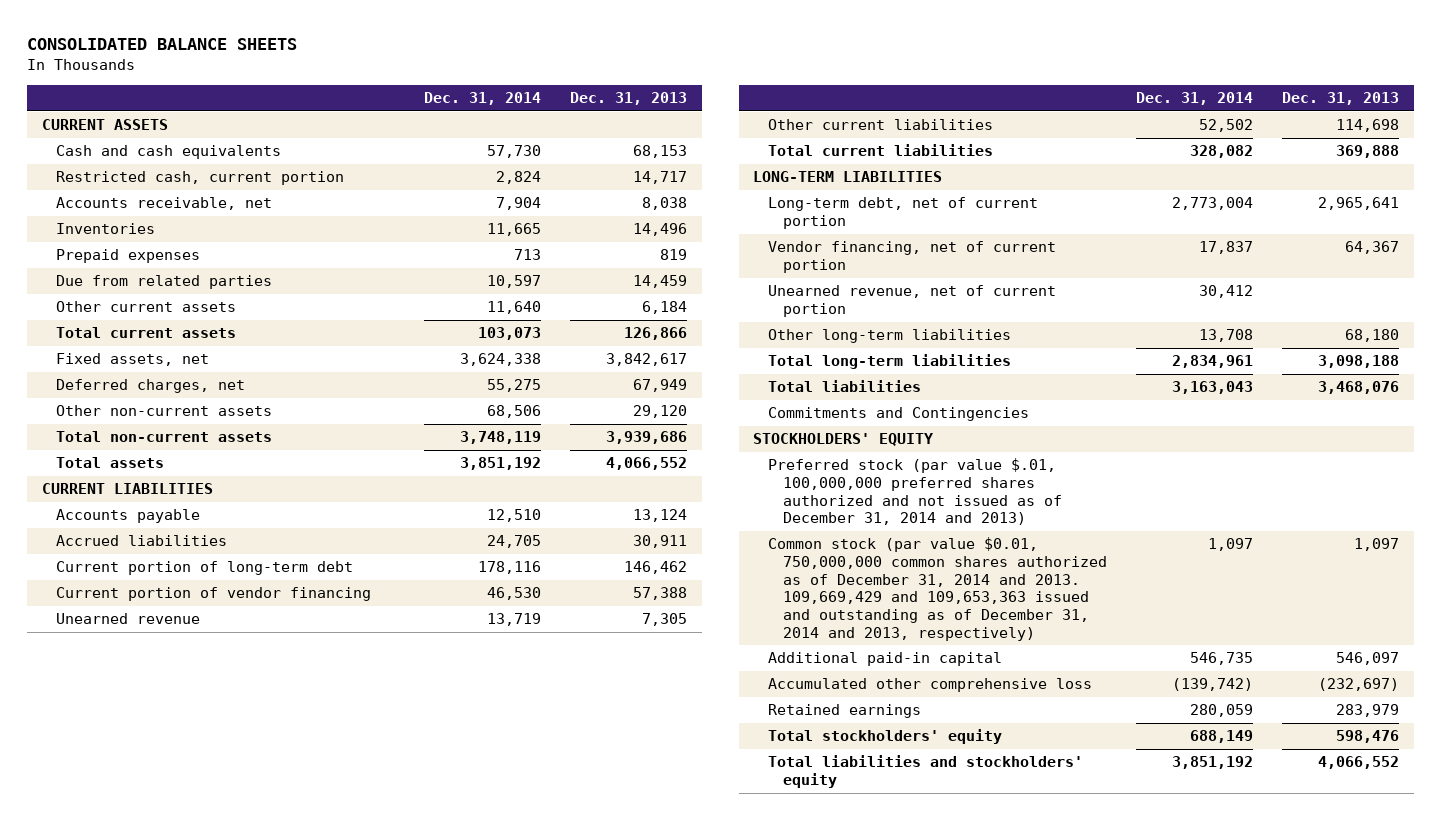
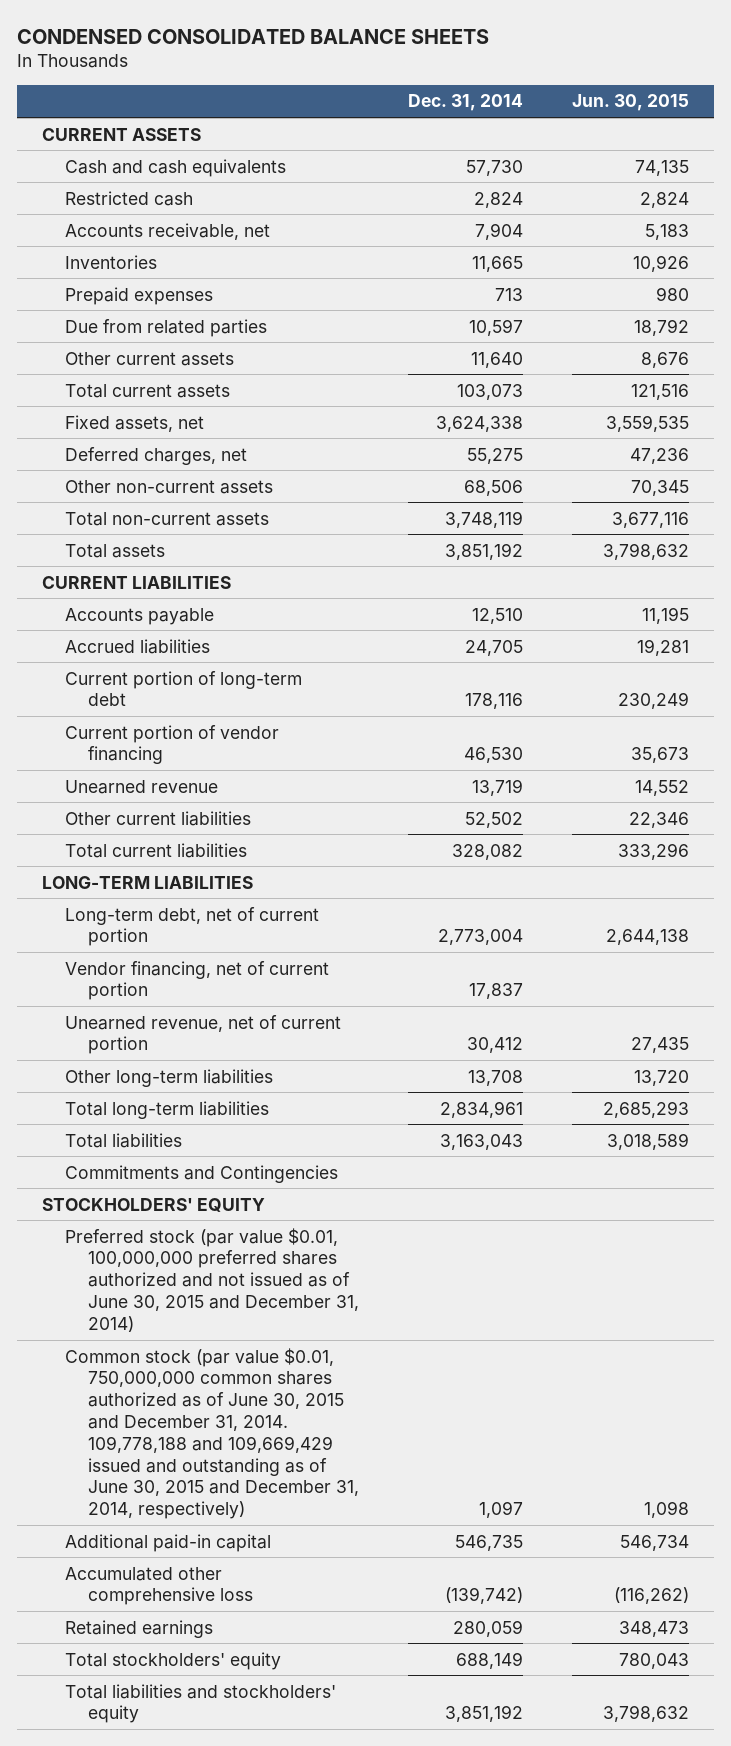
[27,37,298,50] CONSOLIDATED BALANCE SHEETS -> [16,28,489,44] CONDENSED CONSOLIDATED BALANCE SHEETS
[570,91,688,105] Dec. 31, 2013 -> none
none -> [572,94,690,112] Jun. 30, 2015
[56,171,345,186] Restricted cash, current portion -> [64,190,193,206] Restricted cash
[768,458,1063,526] Preferred stock (par value $.01, 100,000,000 preferred shares authorized and not issued as of December 31, 2014 and 2013) -> [64,1227,359,1332] Preferred stock (par value $0.01, 100,000,000 preferred shares authorized and not issued as of June 30, 2015 and December 31, 2014)
[768,537,1108,641] Common stock (par value $0.01, 750,000,000 common shares authorized as of December 31, 2014 and 2013. 109,669,429 and 109,653,363 issued and outstanding as of December 31, 2014 and 2013, respectively) -> [64,1347,359,1520] Common stock (par value $0.01, 750,000,000 common shares authorized as of June 30, 2015 and December 31, 2014. 109,778,188 and 109,669,429 issued and outstanding as of June 30, 2015 and December 31, 2014, respectively)

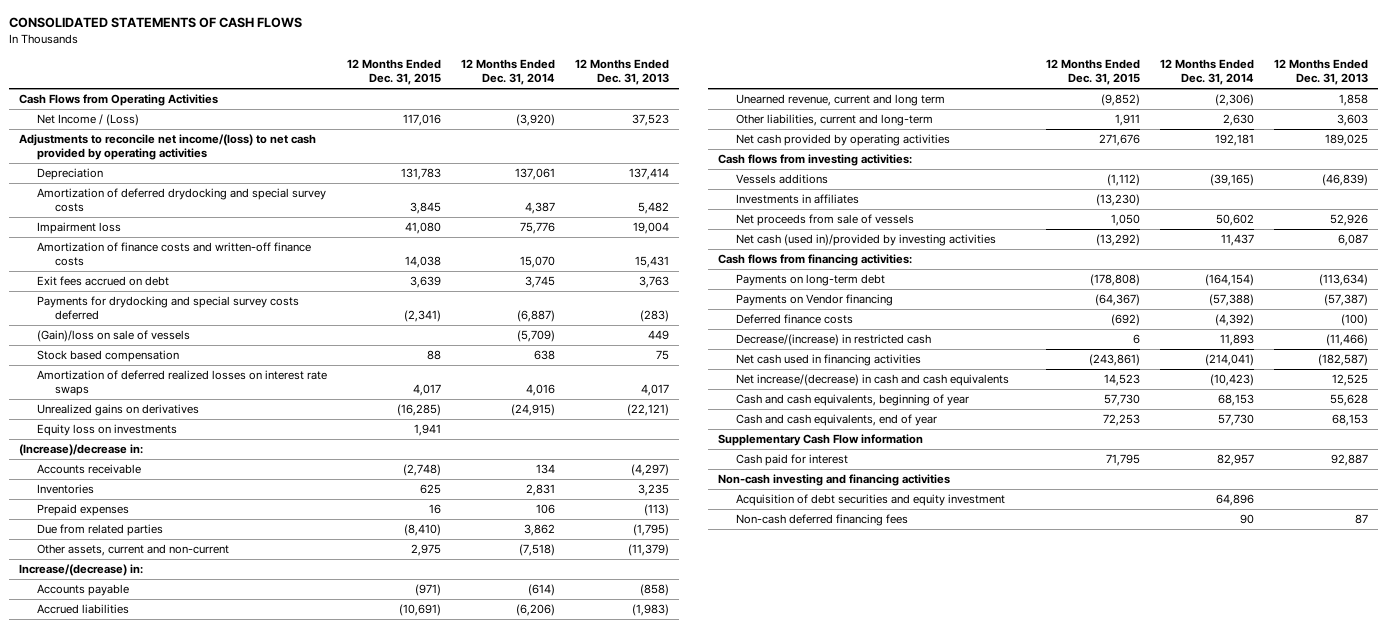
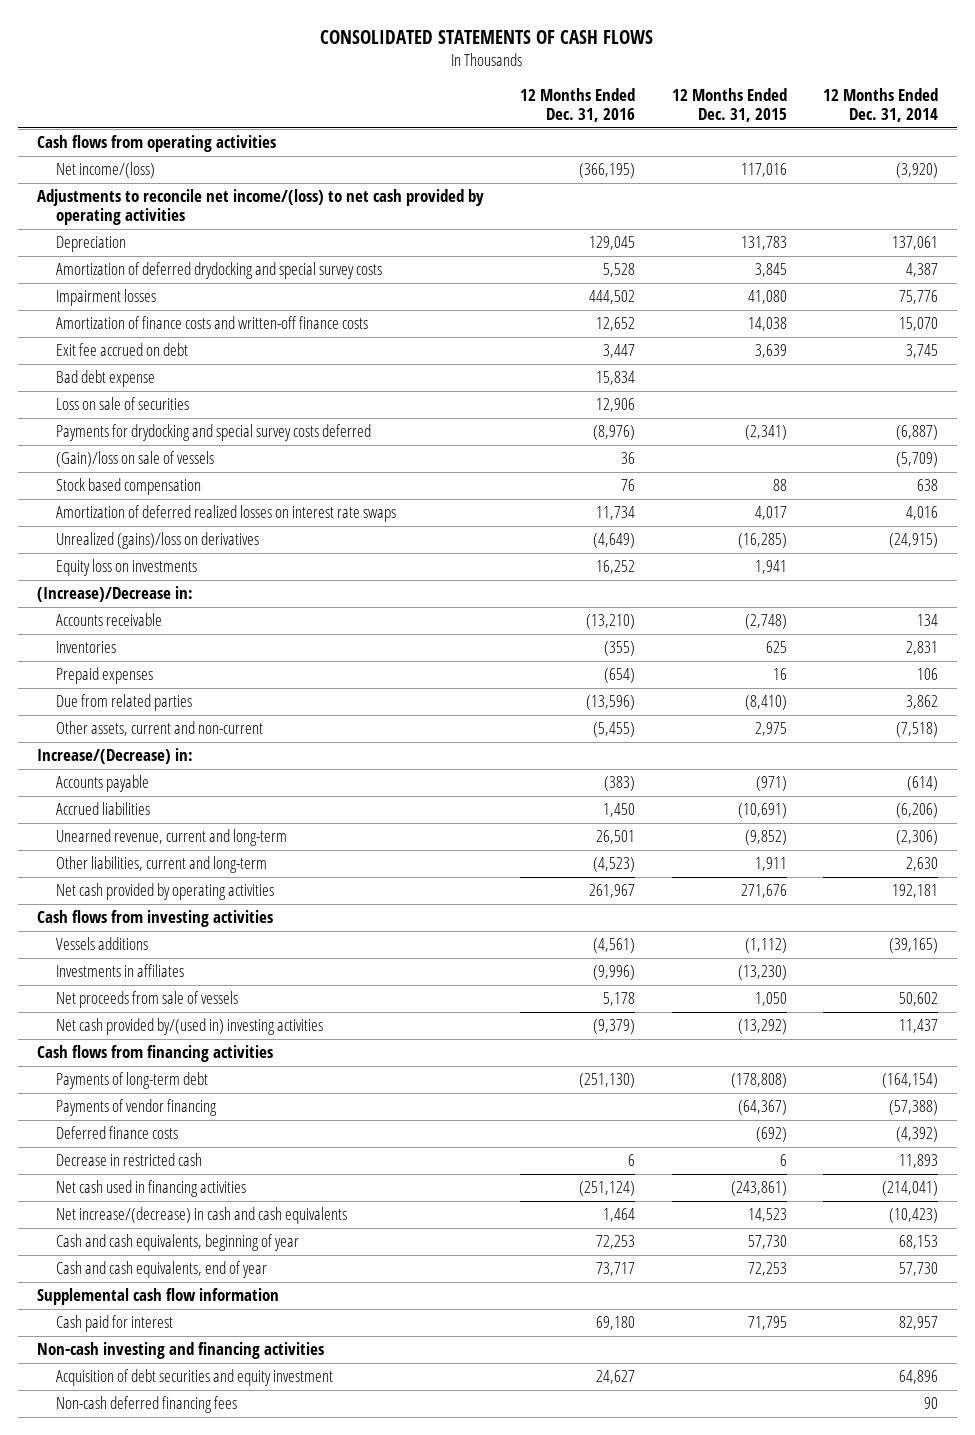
[575,59,670,86] 12 Months Ended Dec. 31, 2013 -> none
none -> [520,88,636,123] 12 Months Ended Dec. 31, 2016
[19,94,219,107] Cash Flows from Operating Activities -> [36,135,276,153] Cash flows from operating activities
[37,114,140,127] Net Income / (Loss) -> [56,162,156,179] Net income/(loss)
[37,222,122,235] Impairment loss -> [56,289,157,307] Impairment losses
[37,276,170,287] Exit fees accrued on debt -> [56,343,189,357] Exit fee accrued on debt
none -> [56,370,156,388] Bad debt expense
none -> [56,397,190,411] Loss on sale of securities
[37,404,200,417] Unrealized gains on derivatives -> [56,532,260,550] Unrealized (gains)/loss on derivatives
[19,444,144,457] (Increase)/decrease in: -> [36,586,193,603] (Increase)/Decrease in:
[19,564,144,577] Increase/(decrease) in: -> [36,748,193,765] Increase/(Decrease) in:
[735,94,945,107] Unearned revenue, current and long term -> [56,829,288,847] Unearned revenue, current and long-term
[718,154,913,167] Cash flows from investing activities: -> [36,910,273,928] Cash flows from investing activities
[735,234,996,247] Net cash (used in)/provided by investing activities -> [56,1018,324,1036] Net cash provided by/(used in) investing activities
[718,254,913,267] Cash flows from financing activities: -> [36,1045,273,1063] Cash flows from financing activities
[735,274,885,287] Payments on long-term debt -> [56,1072,209,1090] Payments of long-term debt
[735,294,893,307] Payments on Vendor financing -> [56,1099,218,1117] Payments of vendor financing
[735,334,931,347] Decrease/(increase) in restricted cash -> [56,1153,203,1167] Decrease in restricted cash
[718,434,924,447] Supplementary Cash Flow information -> [36,1288,279,1306] Supplemental cash flow information

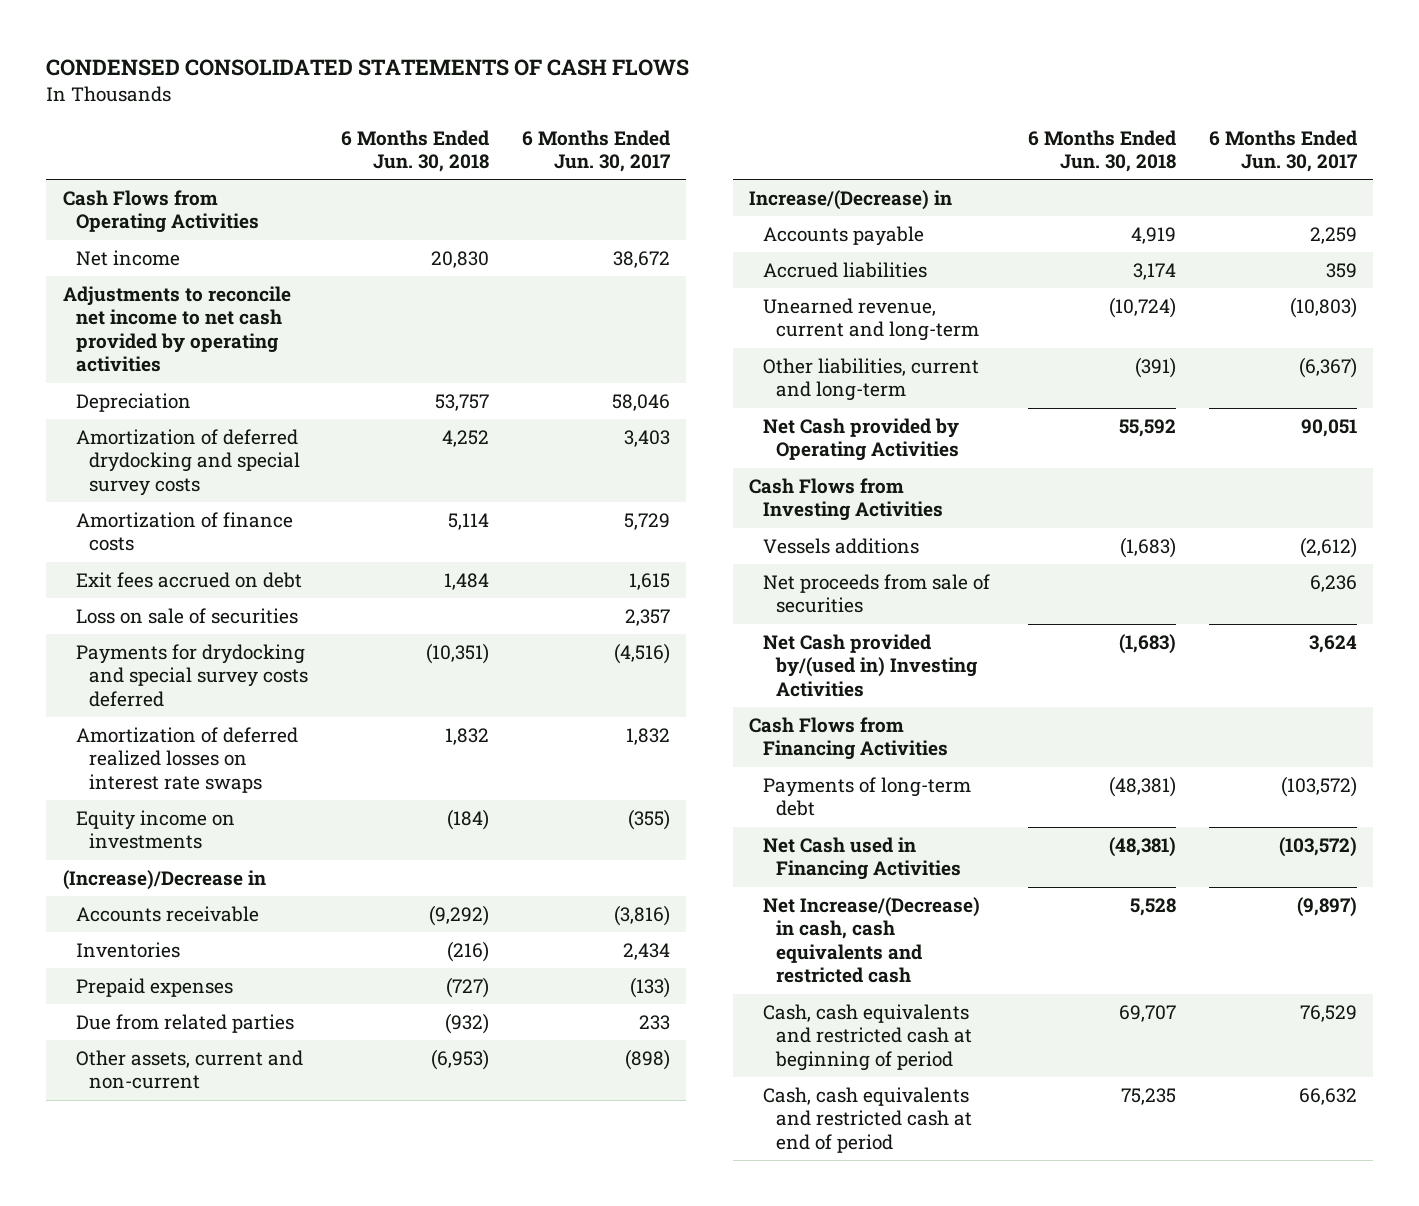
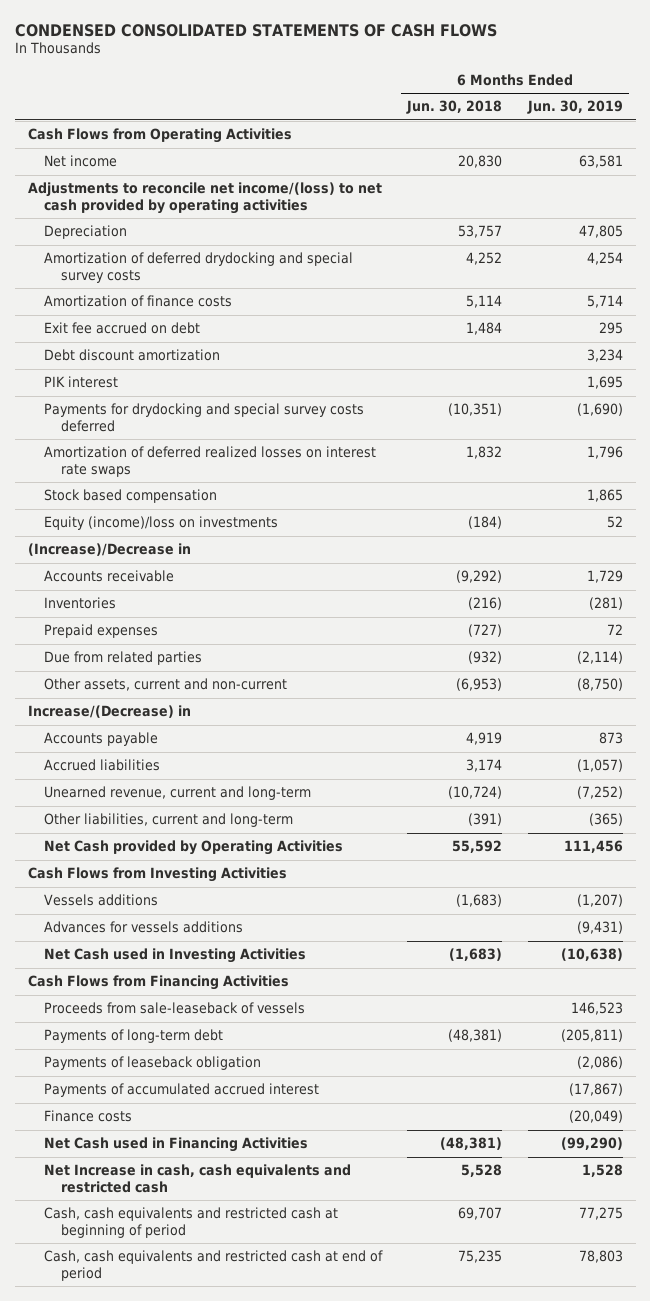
[521,129,670,173] 6 Months Ended Jun. 30, 2017 -> none
none -> [526,100,623,115] Jun. 30, 2019
[62,285,291,373] Adjustments to reconcile net income to net cash provided by operating activities -> [27,182,382,214] Adjustments to reconcile net income/(loss) to net cash provided by operating activities
[75,607,298,624] Loss on sale of securities -> none
[75,571,302,588] Exit fees accrued on debt -> [44,322,201,335] Exit fee accrued on debt
none -> [44,349,221,362] Debt discount amortization
none -> [44,376,119,389] PIK interest
none -> [44,489,218,504] Stock based compensation
[75,809,235,850] Equity income on investments -> [44,516,279,531] Equity (income)/loss on investments
[762,573,990,614] Net proceeds from sale of securities -> none
none -> [44,921,244,934] Advances for vessels additions
[762,633,978,697] Net Cash provided by/(used in) Investing Activities -> [44,948,307,964] Net Cash used in Investing Activities
none -> [44,1002,306,1015] Proceeds from sale-leaseback of vessels
none -> [44,1056,262,1071] Payments of leaseback obligation
none -> [44,1083,320,1098] Payments of accumulated accrued interest
none -> [44,1110,133,1123] Finance costs
[762,896,980,984] Net Increase/(Decrease) in cash, cash equivalents and restricted cash -> [44,1164,352,1193] Net Increase in cash, cash equivalents and restricted cash

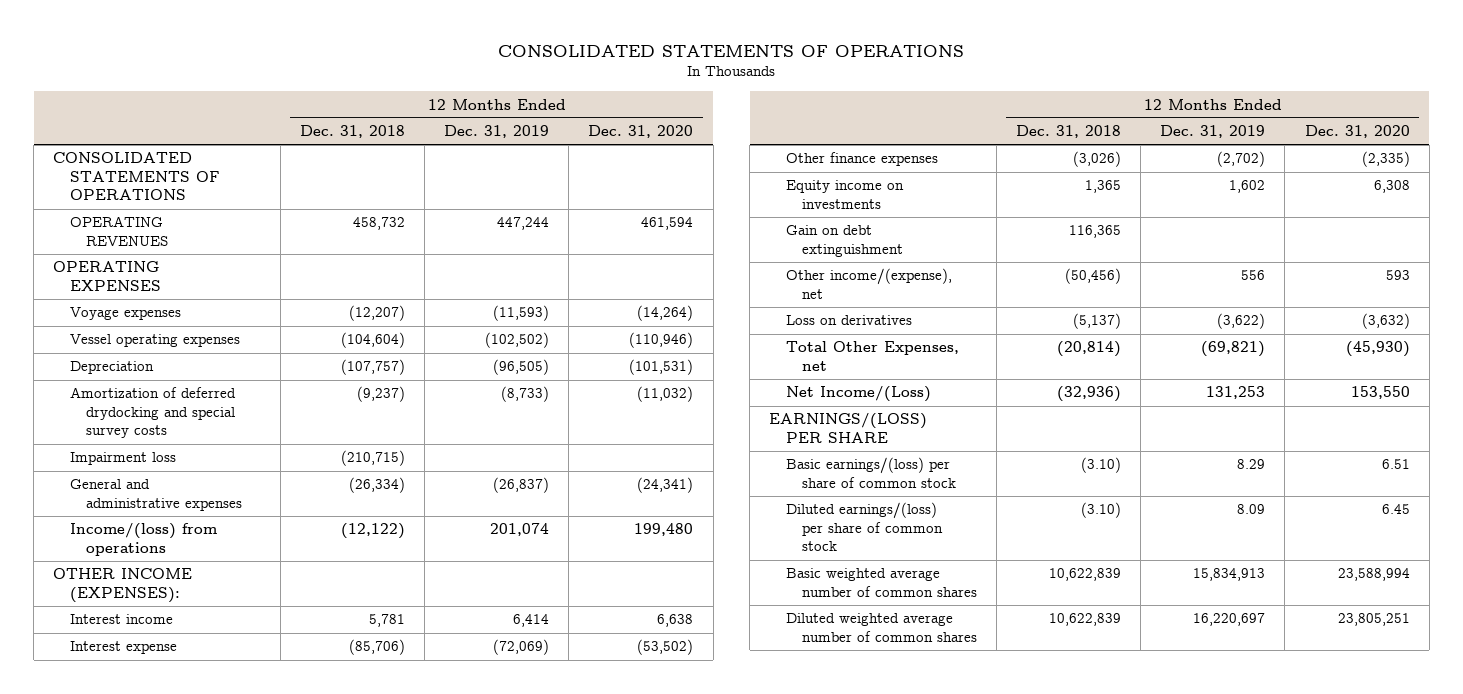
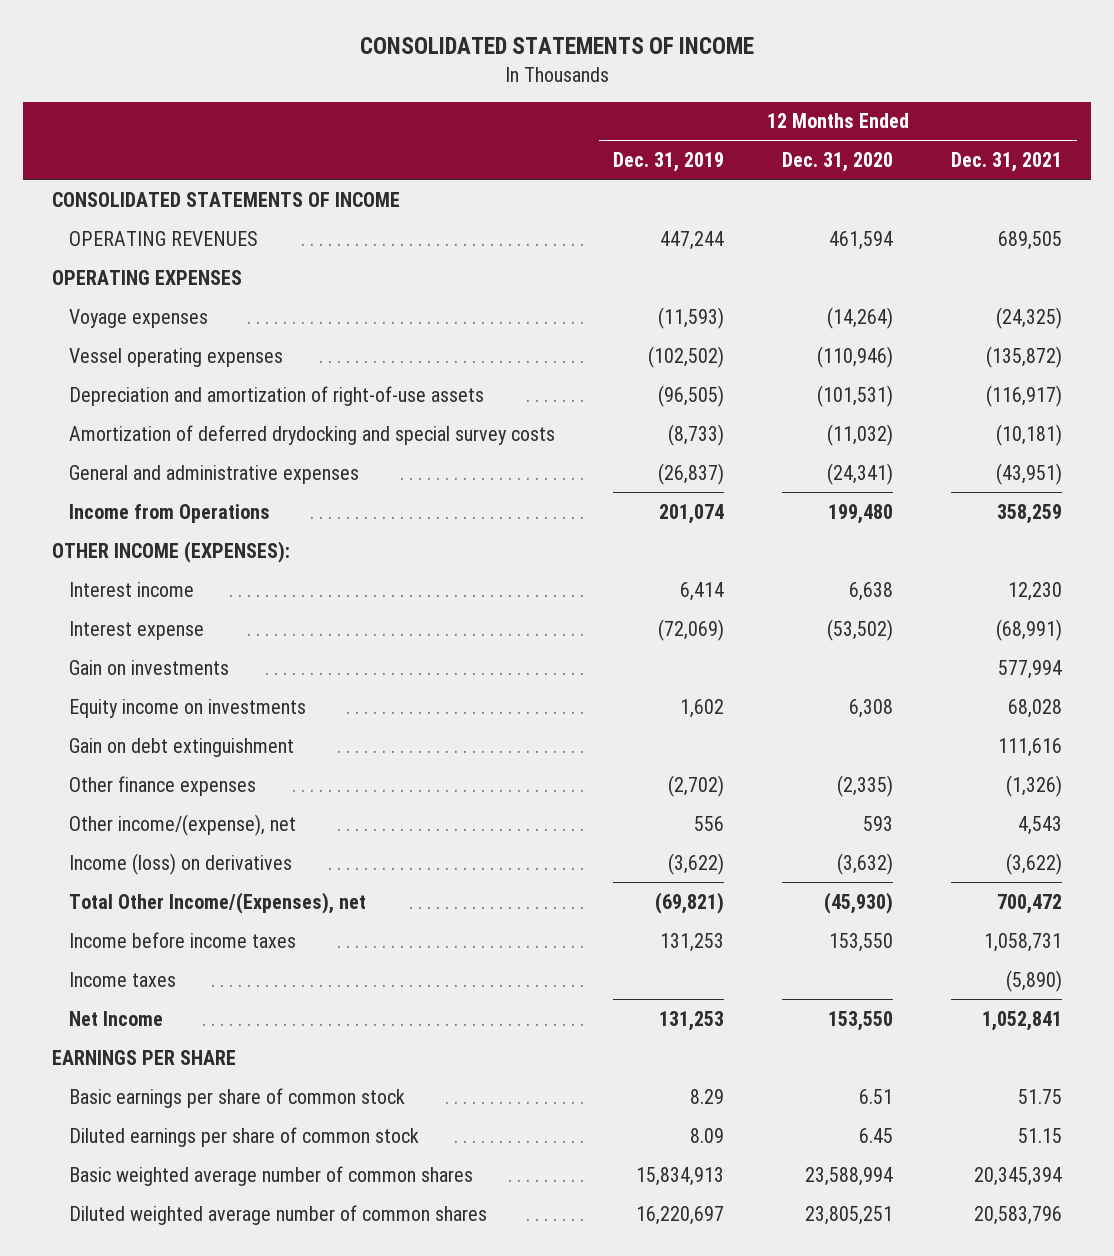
[498,44,965,57] CONSOLIDATED STATEMENTS OF OPERATIONS -> [360,37,755,55] CONSOLIDATED STATEMENTS OF INCOME
[300,125,406,139] Dec. 31, 2018 -> none
none -> [951,152,1063,173] Dec. 31, 2021
[53,152,220,201] CONSOLIDATED STATEMENTS OF OPERATIONS -> [51,191,400,207] CONSOLIDATED STATEMENTS OF INCOME
[69,361,154,375] Depreciation -> [69,385,485,406] Depreciation and amortization of right-of-use assets
[69,452,176,466] Impairment loss -> none
[69,523,217,556] Income/(loss) from operations -> [69,503,271,523] Income from Operations
none -> [69,659,230,675] Gain on investments
[785,152,938,167] Other finance expenses -> [69,775,257,796] Other finance expenses
[785,315,912,326] Loss on derivatives -> [69,852,293,875] Income (loss) on derivatives
[785,341,959,371] Total Other Expenses, net -> [69,891,367,914] Total Other Income/(Expenses), net
none -> [69,931,297,948] Income before income taxes
none -> [69,971,177,987] Income taxes
[785,386,931,403] Net Income/(Loss) -> [69,1010,164,1026] Net Income
[769,413,928,443] EARNINGS/(LOSS) PER SHARE -> [51,1049,236,1065] EARNINGS PER SHARE
[785,457,957,488] Basic earnings/(loss) per share of common stock -> [69,1087,406,1108] Basic earnings per share of common stock
[785,502,944,552] Diluted earnings/(loss) per share of common stock -> [69,1126,420,1147] Diluted earnings per share of common stock

